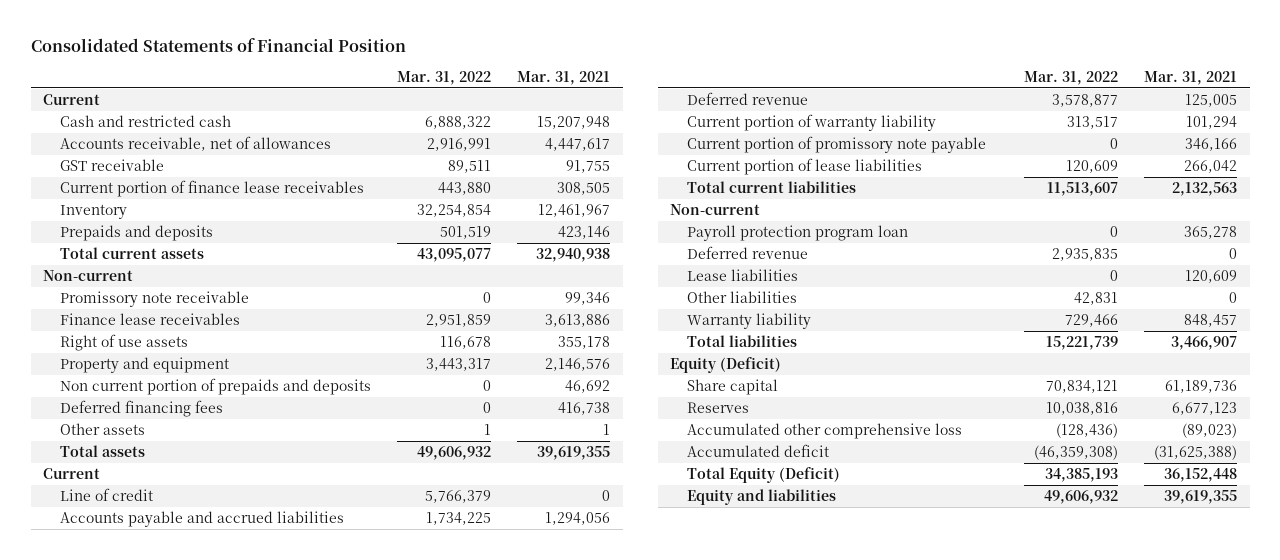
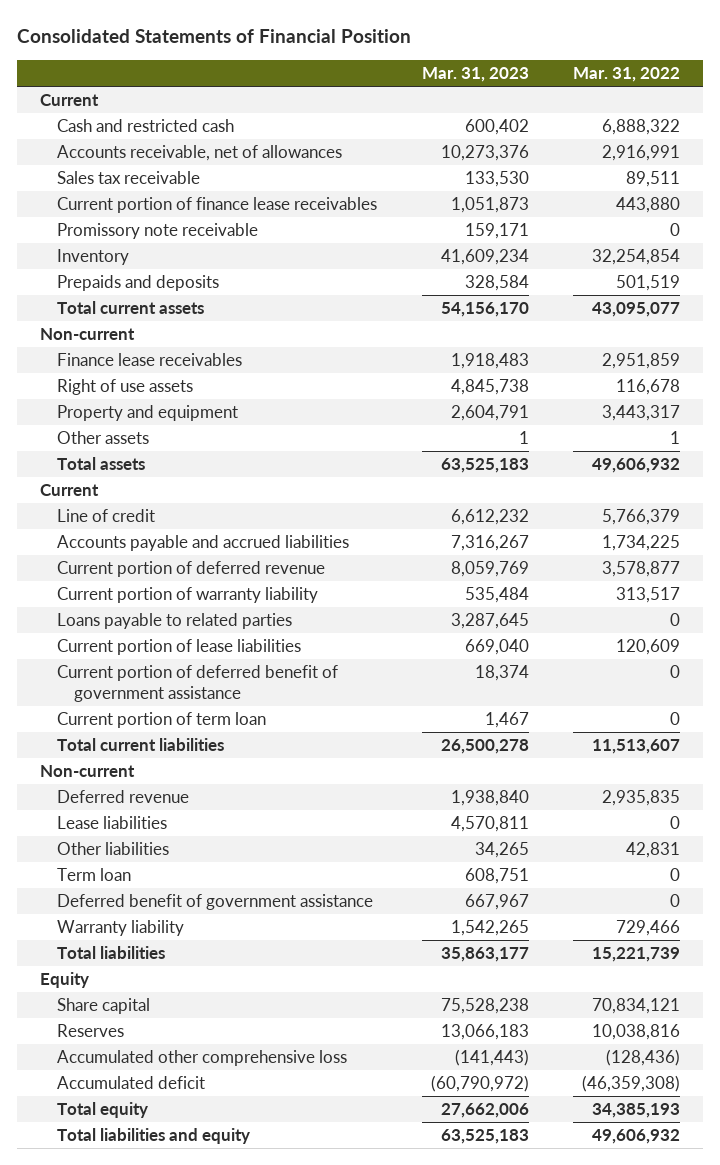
[516,71,610,86] Mar. 31, 2021 -> none
none -> [421,66,529,82] Mar. 31, 2023
[60,158,165,171] GST receivable -> [56,171,200,185] Sales tax receivable
[60,290,250,307] Promissory note receivable -> [56,223,258,240] Promissory note receivable
[60,377,372,395] Non current portion of prepaids and deposits -> none
[60,399,224,417] Deferred financing fees -> none
[687,91,809,105] Deferred revenue -> [56,561,325,578] Current portion of deferred revenue
[687,135,987,153] Current portion of promissory note payable -> none
none -> [56,613,292,630] Loans payable to related parties
none -> [56,665,338,703] Current portion of deferred benefit of government assistance
none -> [56,712,266,729] Current portion of term loan
[687,224,909,241] Payroll protection program loan -> none
none -> [56,868,131,882] Term loan
none -> [56,894,373,911] Deferred benefit of government assistance
[670,356,782,373] Equity (Deficit) -> [39,972,89,989] Equity
[687,466,841,483] Total Equity (Deficit) -> [56,1102,148,1119] Total equity
[687,488,837,505] Equity and liabilities -> [56,1128,250,1145] Total liabilities and equity

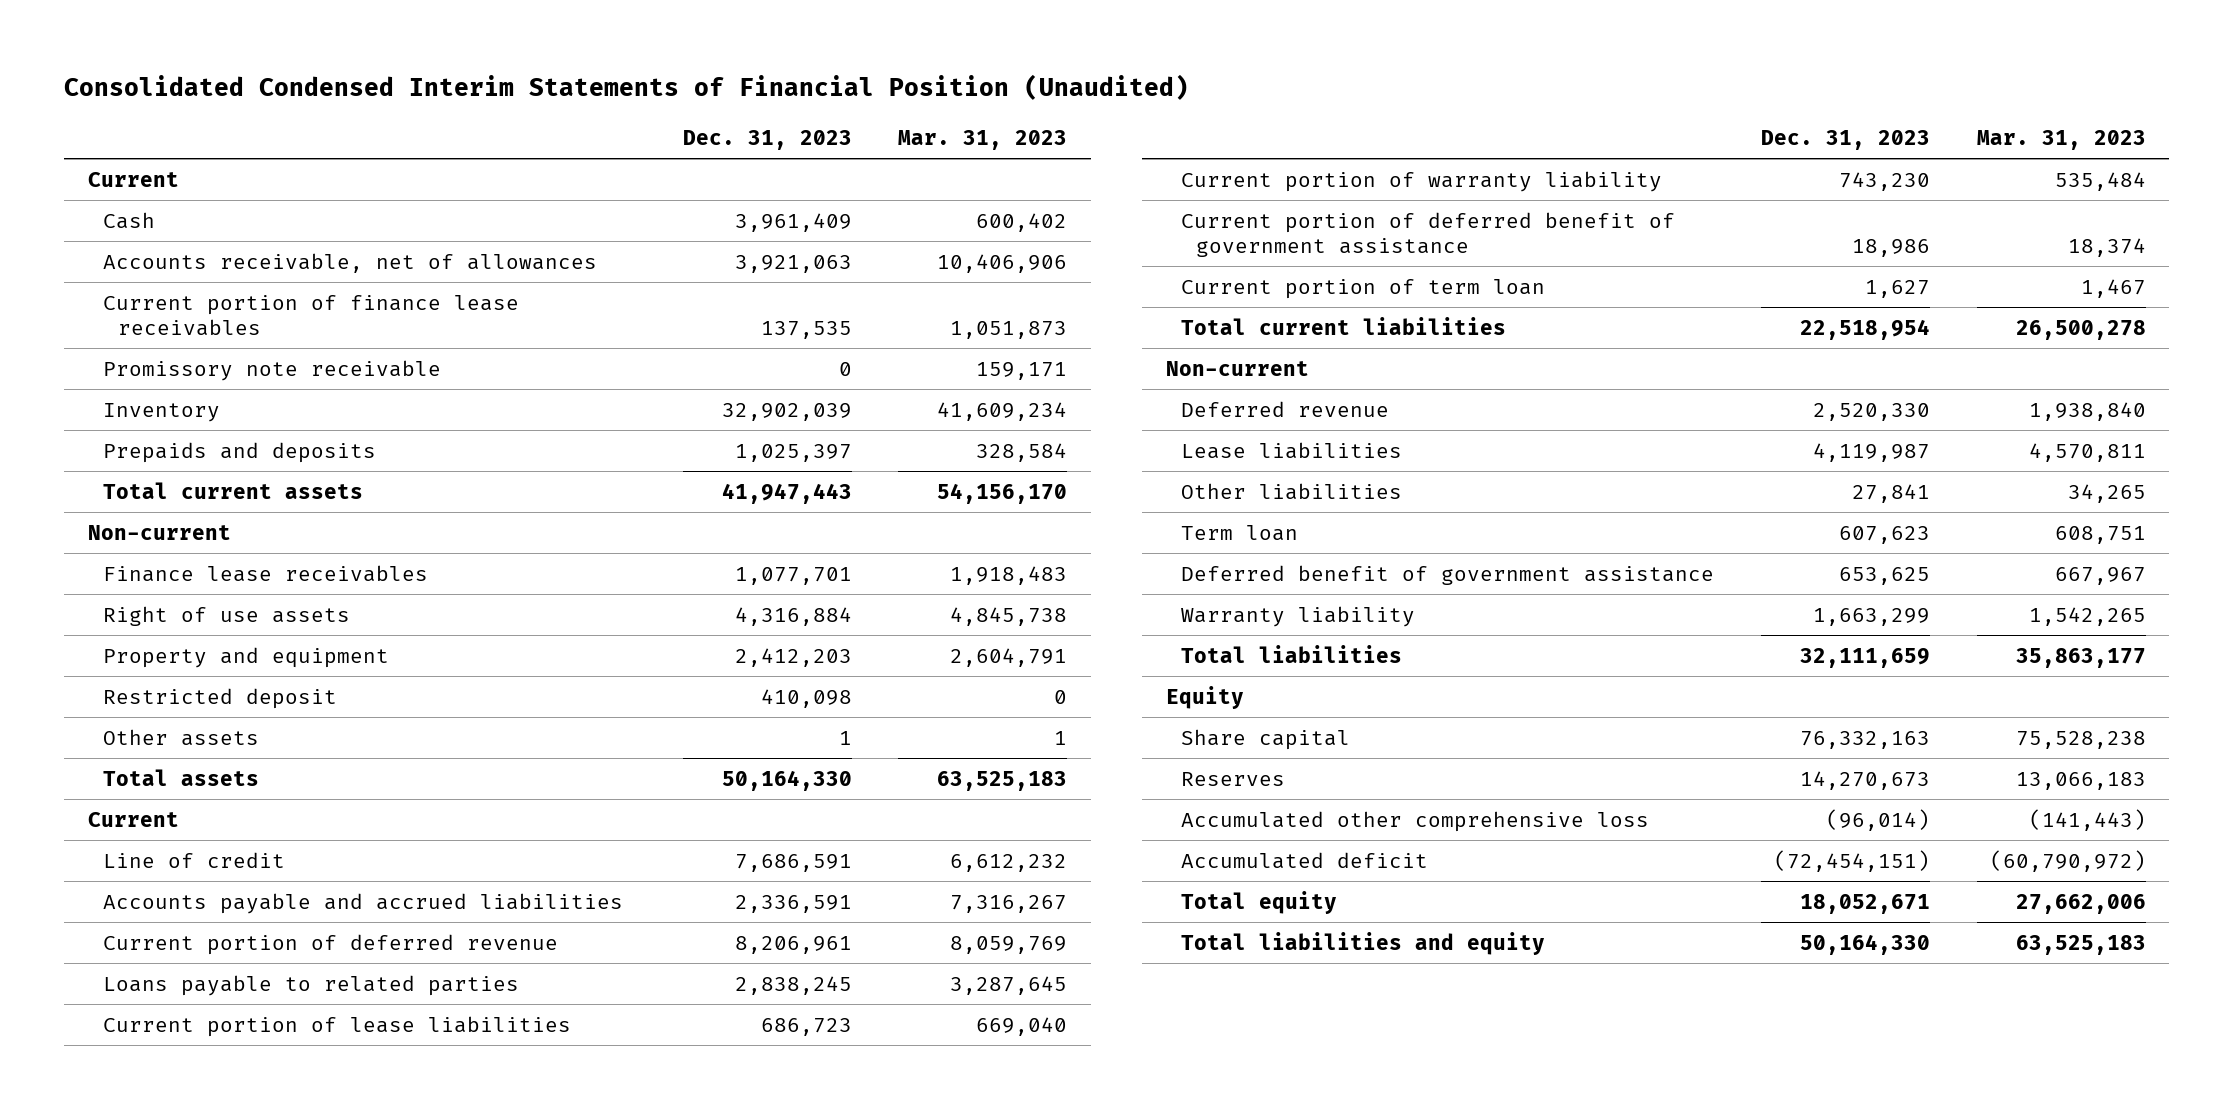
[17,29,412,44] Consolidated Statements of Financial Position -> [64,74,1190,101] Consolidated Condensed Interim Statements of Financial Position (Unaudited)
[573,66,681,82] Mar. 31, 2022 -> none
none -> [682,129,852,150] Dec. 31, 2023
[56,171,200,185] Sales tax receivable -> none
[56,119,234,133] Cash and restricted cash -> [102,211,155,229] Cash
[440,145,529,162] 10,273,376 -> [937,253,1068,273] 10,406,906
none -> [102,687,337,709] Restricted deposit
[56,587,318,604] Current portion of warranty liability -> [1181,170,1663,192] Current portion of warranty liability

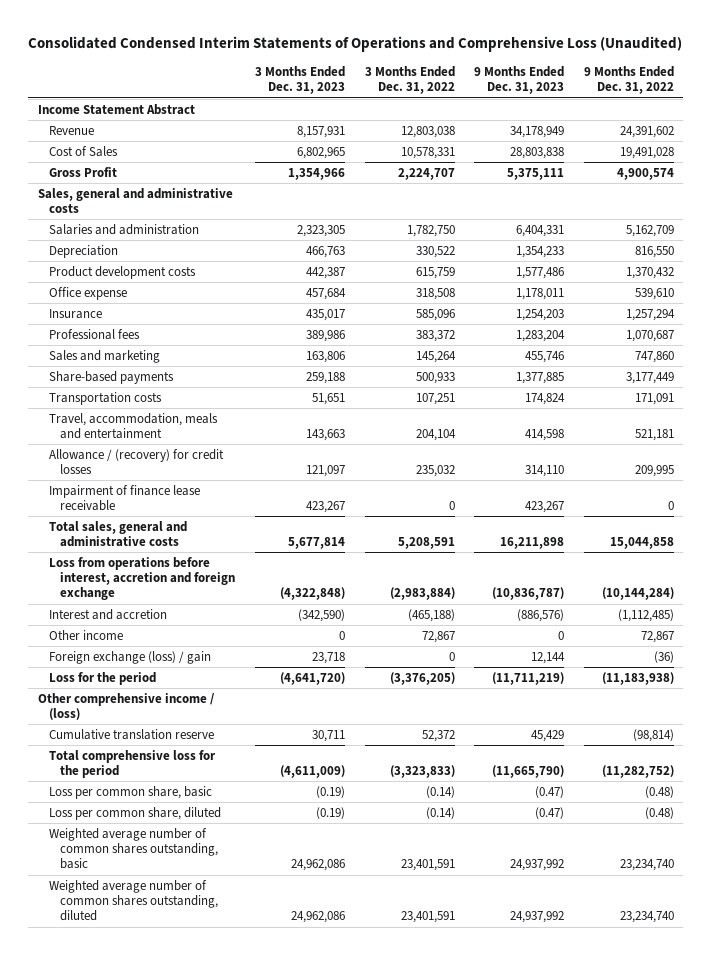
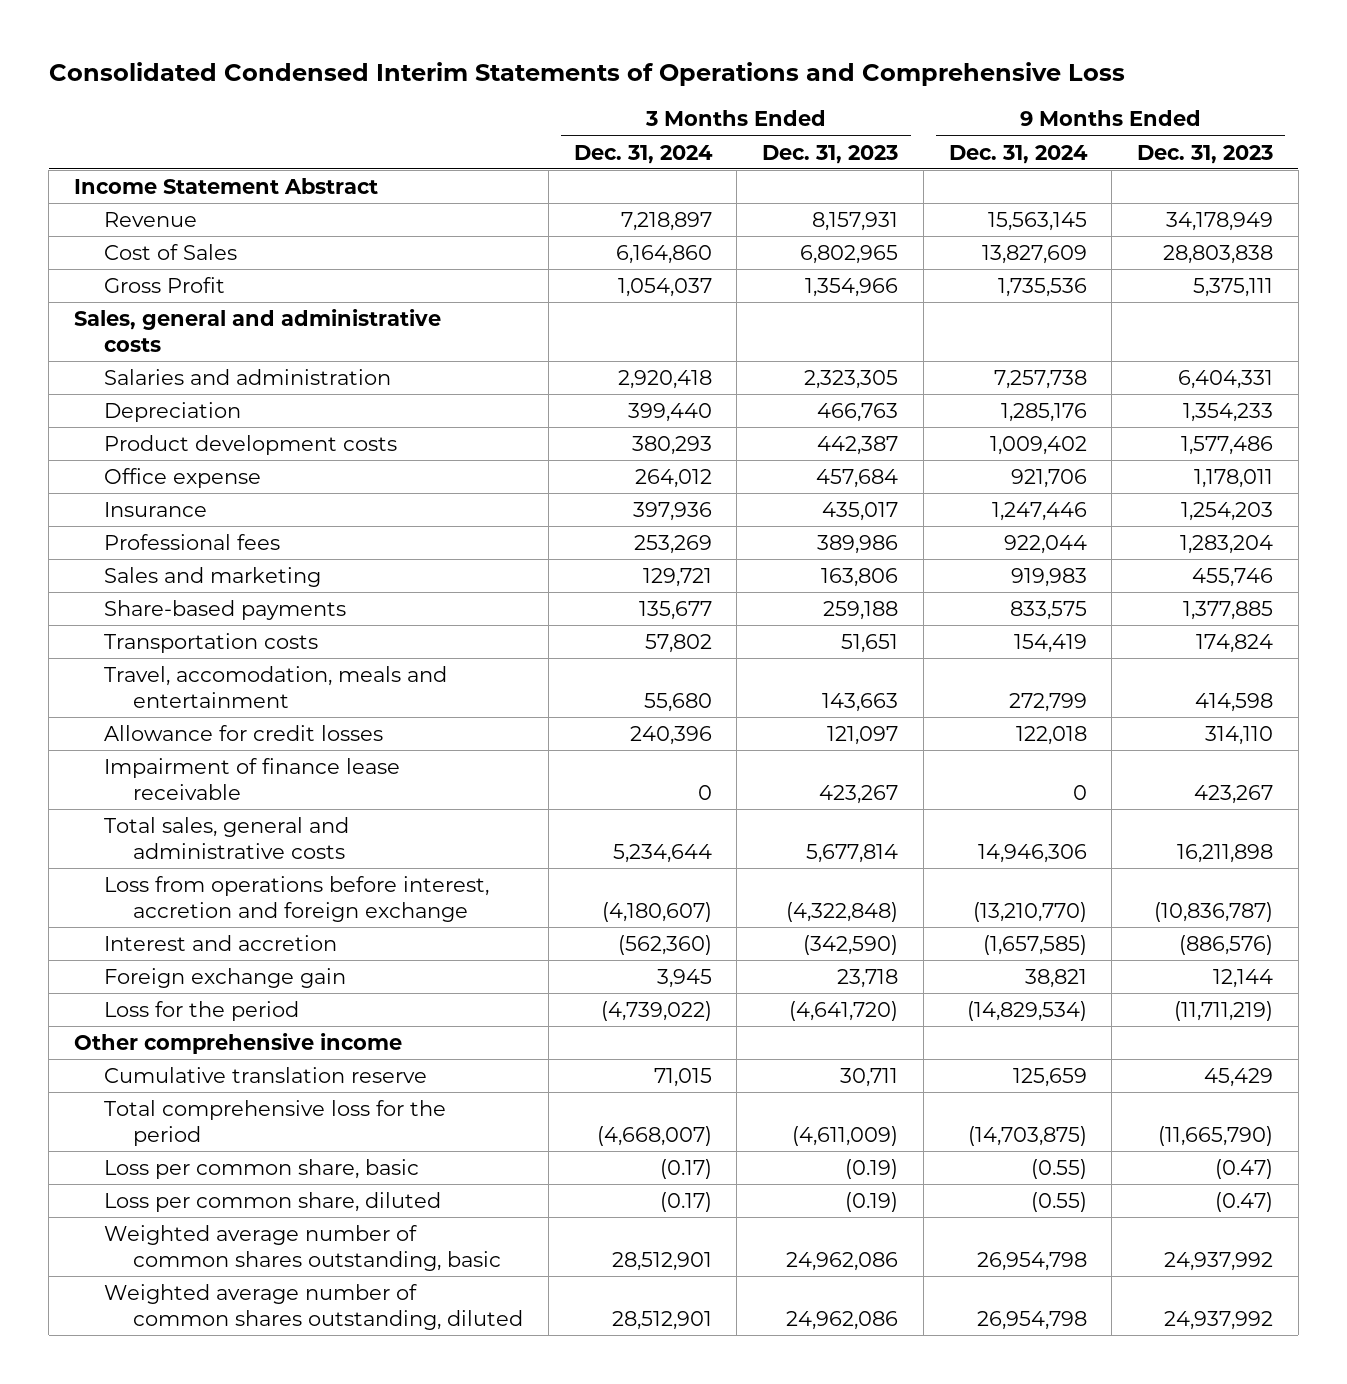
[28,36,683,53] Consolidated Condensed Interim Statements of Operations and Comprehensive Loss (Unaudited) -> [48,62,1125,87] Consolidated Condensed Interim Statements of Operations and Comprehensive Loss
[364,65,455,95] 3 Months Ended Dec. 31, 2022 -> none
[583,65,674,95] 9 Months Ended Dec. 31, 2022 -> none
none -> [573,144,713,164] Dec. 31, 2024
none -> [948,144,1088,164] Dec. 31, 2024
[49,412,219,440] Travel, accommodation, meals and entertainment -> [103,666,447,708] Travel, accomodation, meals and entertainment
[49,448,225,475] Allowance / (recovery) for credit losses -> [103,725,383,742] Allowance for credit losses
[49,629,124,640] Other income -> none
[49,650,212,664] Foreign exchange (loss) / gain -> [103,968,346,989] Foreign exchange gain
[37,692,215,721] Other comprehensive income / (loss) -> [73,1033,402,1055] Other comprehensive income

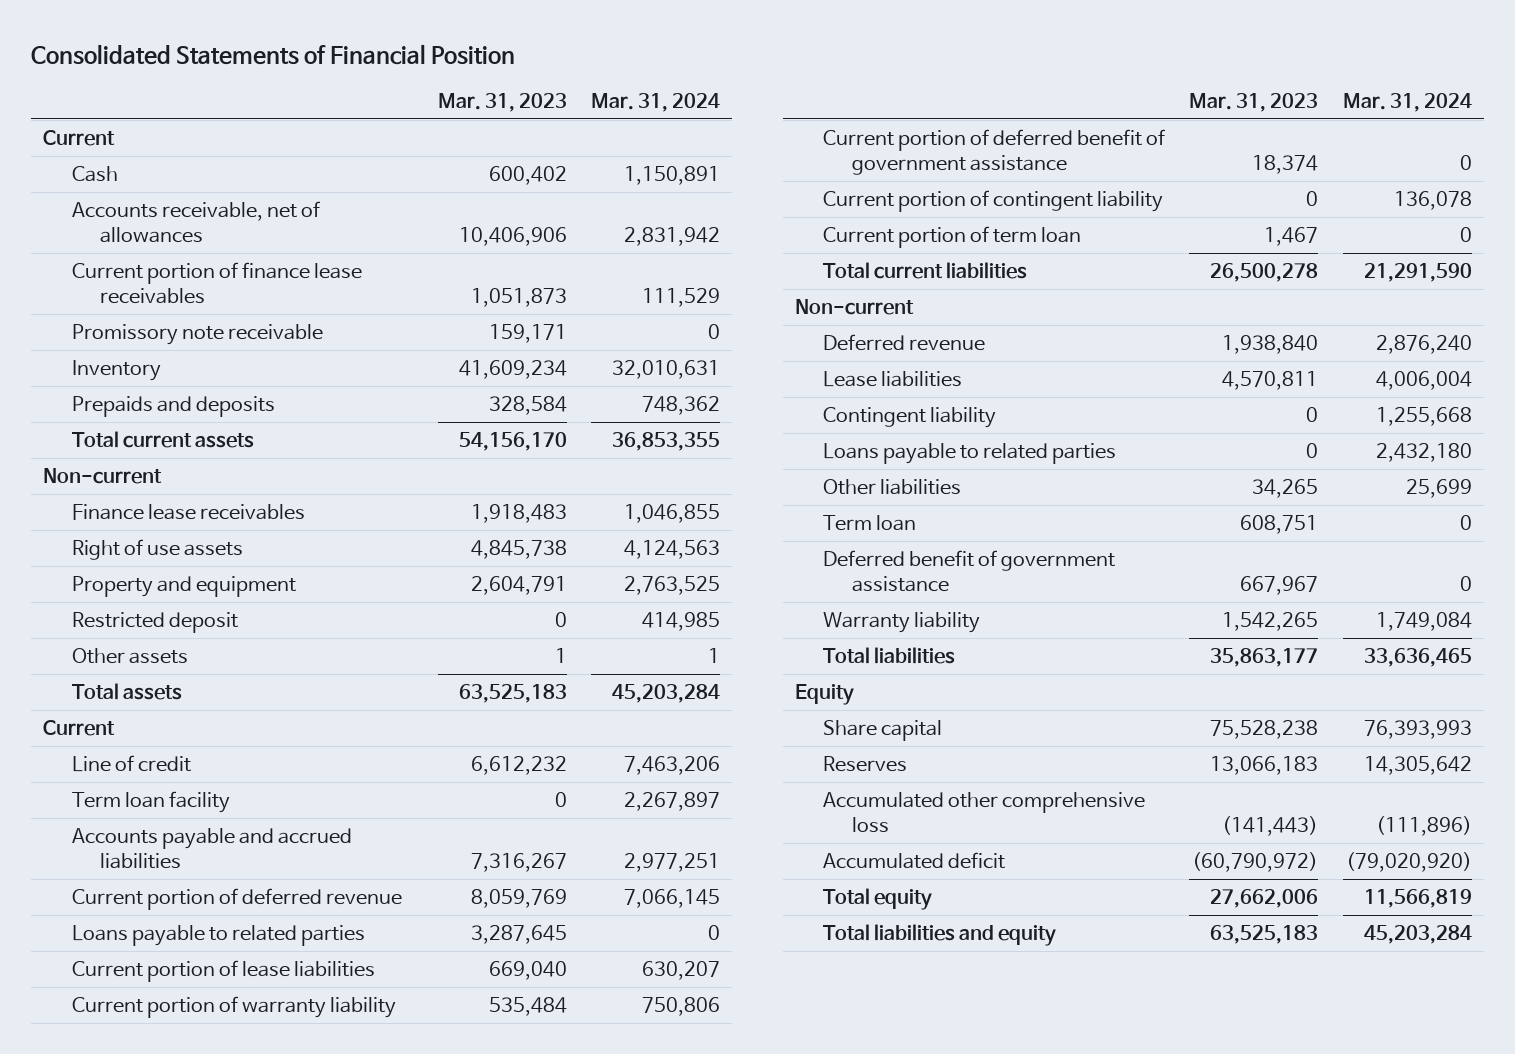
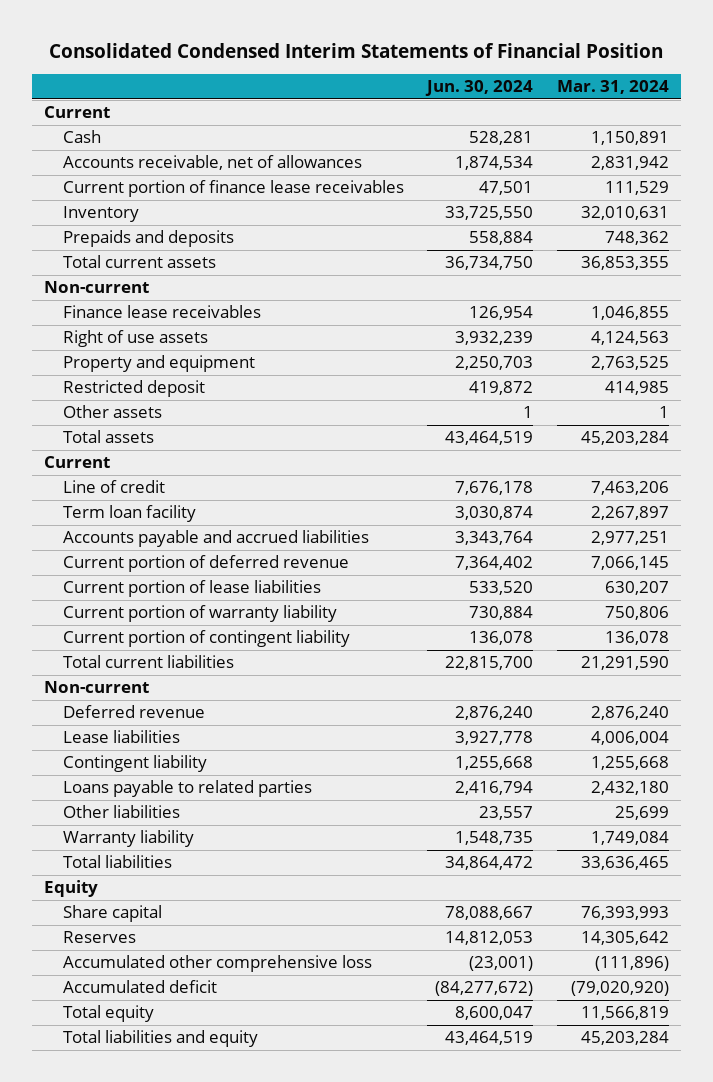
[31,43,516,65] Consolidated Statements of Financial Position -> [49,42,664,58] Consolidated Condensed Interim Statements of Financial Position
[438,93,568,113] Mar. 31, 2023 -> none
none -> [425,80,534,97] Jun. 30, 2024
[71,324,323,346] Promissory note receivable -> none
[71,925,365,947] Loans payable to related parties -> none
[823,129,1166,176] Current portion of deferred benefit of government assistance -> none
[823,226,1082,249] Current portion of term loan -> none
[823,515,917,532] Term loan -> none
[823,550,1116,593] Deferred benefit of government assistance -> none

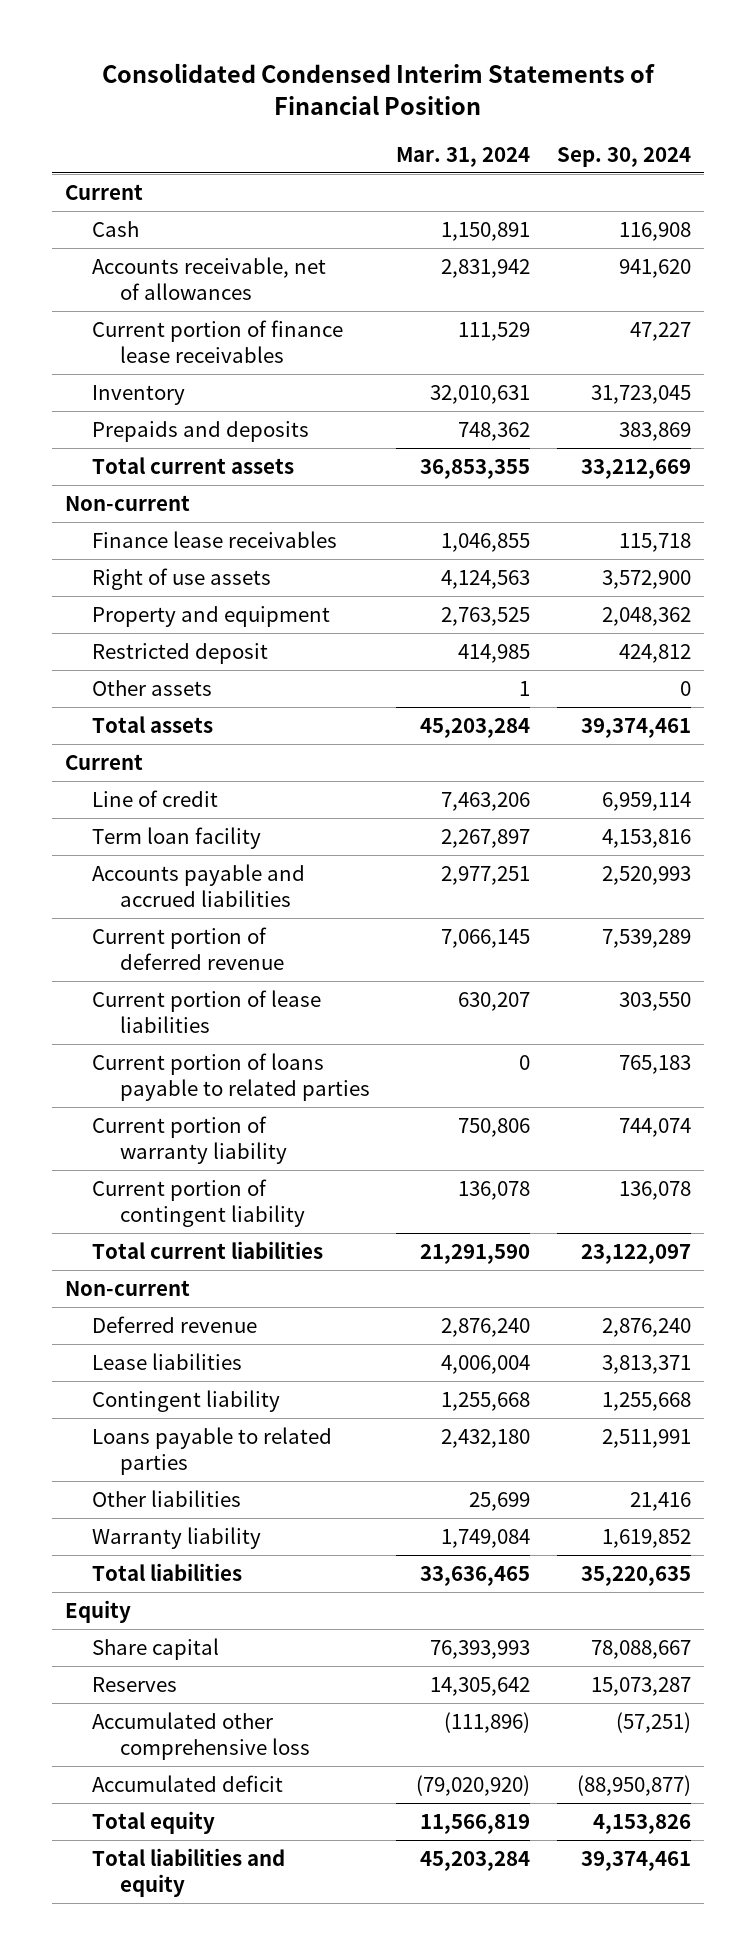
[425,80,534,97] Jun. 30, 2024 -> none
none -> [556,146,691,167] Sep. 30, 2024
none -> [92,1053,370,1101] Current portion of loans payable to related parties

